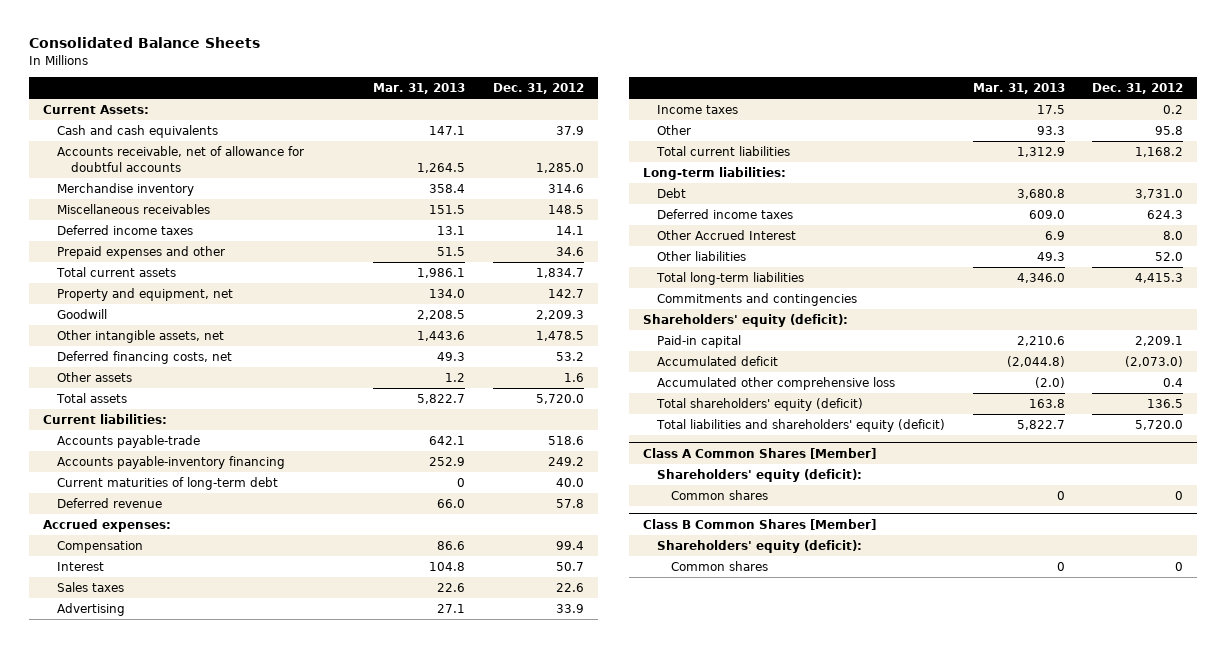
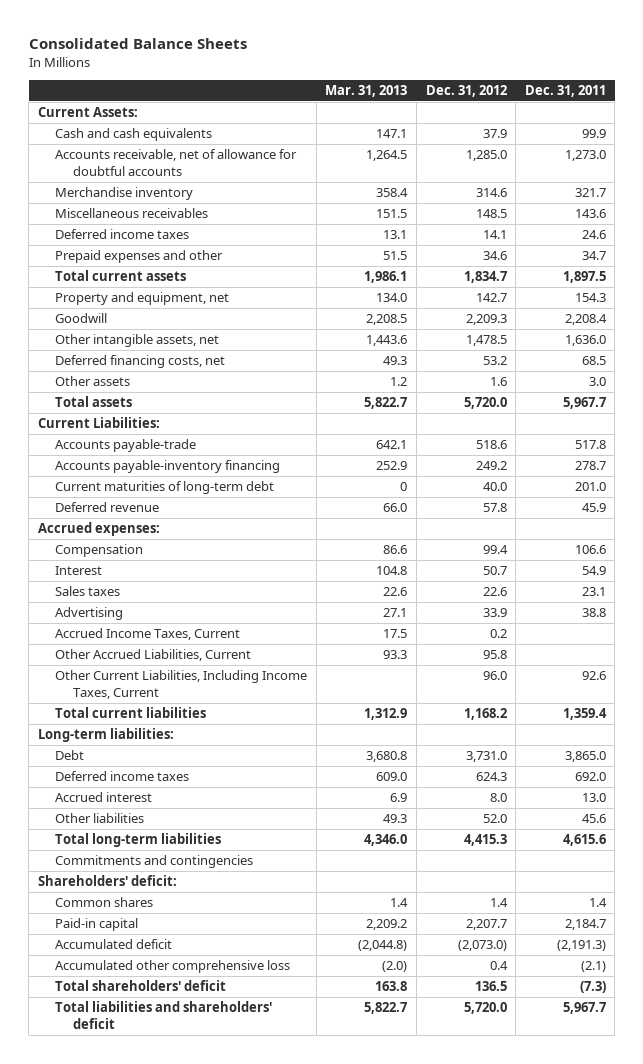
none -> [524,85,606,98] Dec. 31, 2011
[43,414,168,425] Current liabilities: -> [37,417,160,429] Current Liabilities:
[656,105,738,115] Income taxes -> [55,628,241,641] Accrued Income Taxes, Current
[656,125,691,136] Other -> [55,649,252,662] Other Accrued Liabilities, Current
none -> [55,670,308,700] Other Current Liabilities, Including Income Taxes, Current
[656,230,796,241] Other Accrued Interest -> [55,792,153,803] Accrued interest
[642,314,848,328] Shareholders' equity (deficit): -> [37,875,177,887] Shareholders' deficit:
none -> [55,897,154,908] Common shares
[1016,336,1065,347] 2,210.6 -> [366,919,408,931] 2,209.2
[1135,336,1184,347] 2,209.1 -> [465,919,507,931] 2,207.7
[642,447,876,459] Class A Common Shares [Member] -> none
[656,469,862,483] Shareholders' equity (deficit): -> none
[670,490,768,501] Common shares -> none
[642,518,876,530] Class B Common Shares [Member] -> none
[656,540,862,554] Shareholders' equity (deficit): -> none
[670,561,768,572] Common shares -> none
[655,398,863,412] Total shareholders' equity (deficit) -> [55,980,227,992] Total shareholders' deficit
[655,419,945,433] Total liabilities and shareholders' equity (deficit) -> [55,1001,273,1030] Total liabilities and shareholders' deficit

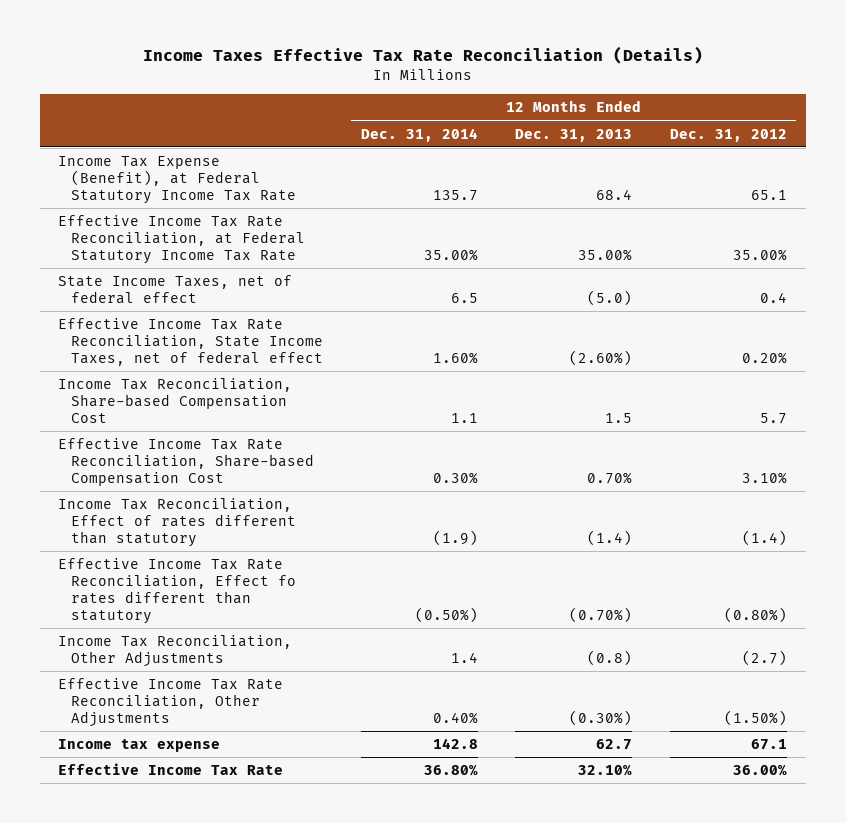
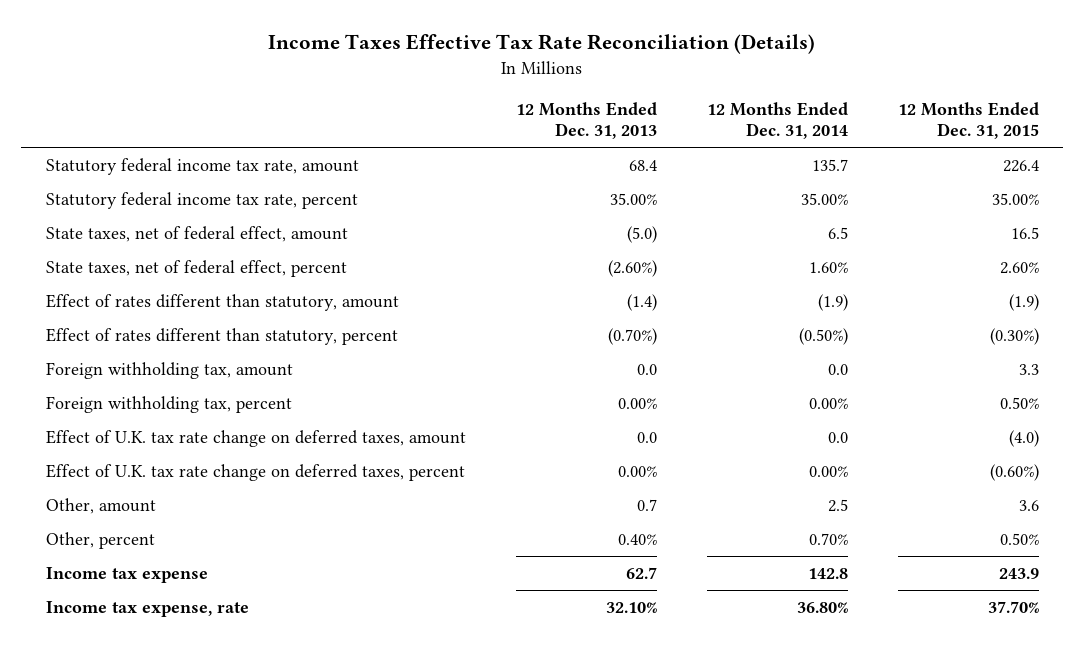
[670,128,788,142] Dec. 31, 2012 -> none
none -> [897,102,1039,140] 12 Months Ended Dec. 31, 2015
[58,378,293,423] Income Tax Reconciliation, Share-based Compensation Cost -> none
[58,438,315,486] Effective Income Tax Rate Reconciliation, Share-based Compensation Cost -> none
[58,635,293,668] Income Tax Reconciliation, Other Adjustments -> none
[58,678,284,727] Effective Income Tax Rate Reconciliation, Other Adjustments -> none
[58,156,297,204] Income Tax Expense (Benefit), at Federal Statutory Income Tax Rate -> [45,157,359,175] Statutory federal income tax rate, amount
[58,215,306,264] Effective Income Tax Rate Reconciliation, at Federal Statutory Income Tax Rate -> [45,191,358,209] Statutory federal income tax rate, percent
[58,275,293,305] State Income Taxes, net of federal effect -> [45,225,348,242] State taxes, net of federal effect, amount
[58,318,324,366] Effective Income Tax Rate Reconciliation, State Income Taxes, net of federal effect -> [45,259,347,277] State taxes, net of federal effect, percent
[58,498,297,547] Income Tax Reconciliation, Effect of rates different than statutory -> [45,293,399,311] Effect of rates different than statutory, amount
[58,558,297,624] Effective Income Tax Rate Reconciliation, Effect fo rates different than statutory -> [45,327,398,345] Effect of rates different than statutory, percent
none -> [45,361,293,379] Foreign withholding tax, amount
none -> [45,395,292,413] Foreign withholding tax, percent
none -> [45,429,466,447] Effect of U.K. tax rate change on deferred taxes, amount
none -> [45,463,465,481] Effect of U.K. tax rate change on deferred taxes, percent
none -> [45,497,156,514] Other, amount
none -> [45,531,155,549] Other, percent
[58,763,284,776] Effective Income Tax Rate -> [45,600,249,617] Income tax expense, rate

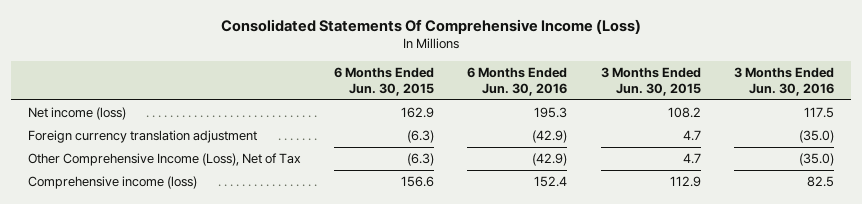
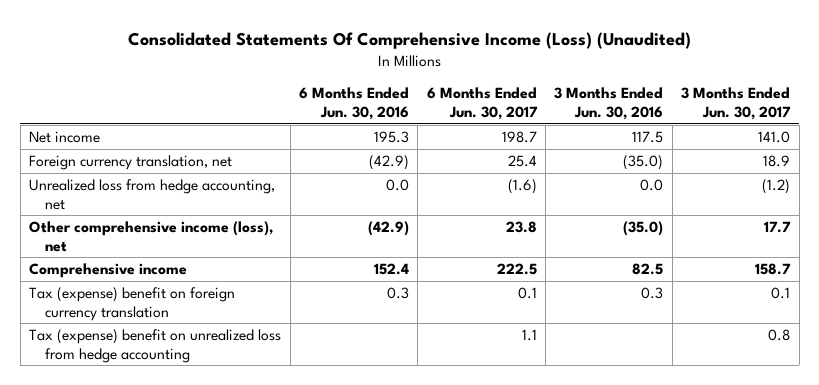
[220,18,641,34] Consolidated Statements Of Comprehensive Income (Loss) -> [127,31,691,49] Consolidated Statements Of Comprehensive Income (Loss) (Unaudited)
[333,67,434,96] 6 Months Ended Jun. 30, 2015 -> none
[600,67,701,96] 3 Months Ended Jun. 30, 2015 -> none
none -> [426,87,538,120] 6 Months Ended Jun. 30, 2017
none -> [681,87,792,120] 3 Months Ended Jun. 30, 2017
[27,106,126,120] Net income (loss) -> [29,131,101,144] Net income
[27,129,257,143] Foreign currency translation adjustment -> [29,155,233,171] Foreign currency translation, net
none -> [29,179,276,210] Unrealized loss from hedge accounting, net
[27,152,301,166] Other Comprehensive Income (Loss), Net of Tax -> [29,221,274,252] Other comprehensive income (loss), net
[27,175,197,189] Comprehensive income (loss) -> [29,263,188,279] Comprehensive income
none -> [29,287,236,321] Tax (expense) benefit on foreign currency translation
none -> [29,329,282,363] Tax (expense) benefit on unrealized loss from hedge accounting

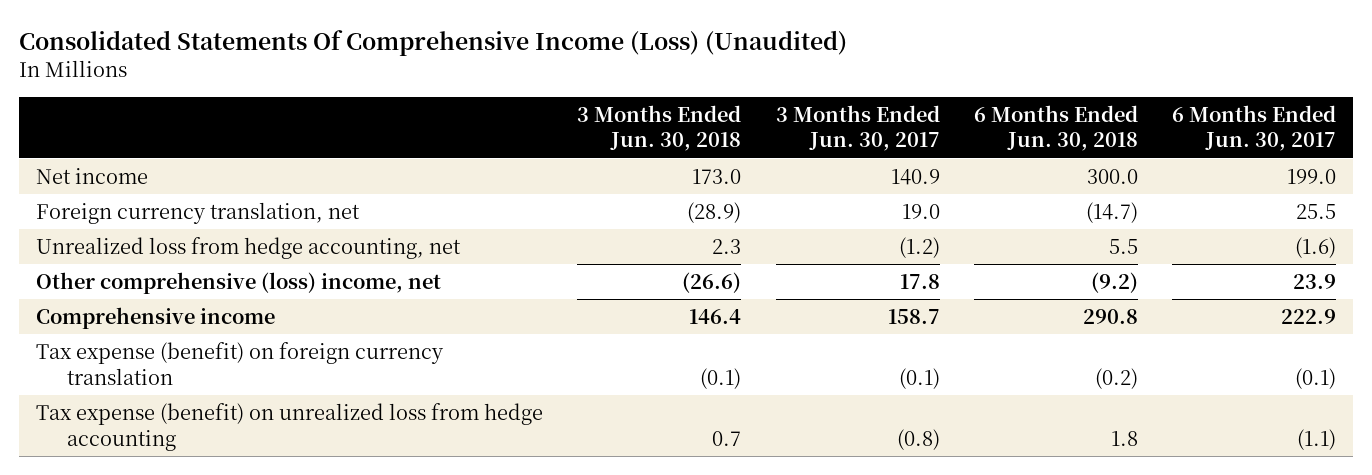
[298,87,409,120] 6 Months Ended Jun. 30, 2016 -> none
[554,87,664,120] 3 Months Ended Jun. 30, 2016 -> none
none -> [577,104,742,152] 3 Months Ended Jun. 30, 2018
none -> [973,104,1138,152] 6 Months Ended Jun. 30, 2018
[501,131,537,144] 198.7 -> [1287,168,1337,184] 199.0
[758,131,791,144] 141.0 -> [890,168,940,185] 140.9
[507,155,537,168] 25.4 -> [1296,203,1337,219] 25.5
[763,155,791,168] 18.9 -> [901,203,940,219] 19.0
[29,221,274,252] Other comprehensive income (loss), net -> [35,271,441,294] Other comprehensive (loss) income, net
[505,221,537,234] 23.8 -> [1293,273,1337,289] 23.9
[764,221,792,234] 17.7 -> [899,273,940,289] 17.8
[496,263,537,276] 222.5 -> [1281,308,1337,324] 222.9
[29,287,236,321] Tax (expense) benefit on foreign currency translation -> [35,341,444,385] Tax expense (benefit) on foreign currency translation
[517,287,537,300] 0.1 -> [1295,367,1337,389] (0.1)
[771,287,791,300] 0.1 -> [898,367,940,389] (0.1)
[29,329,282,363] Tax (expense) benefit on unrealized loss from hedge accounting -> [35,402,543,451] Tax expense (benefit) on unrealized loss from hedge accounting
[521,329,537,342] 1.1 -> [1297,428,1337,450] (1.1)
[768,329,791,342] 0.8 -> [896,428,940,450] (0.8)

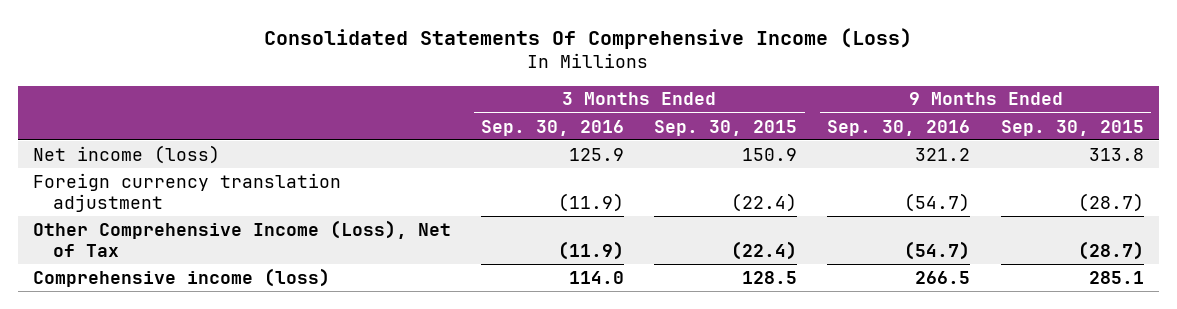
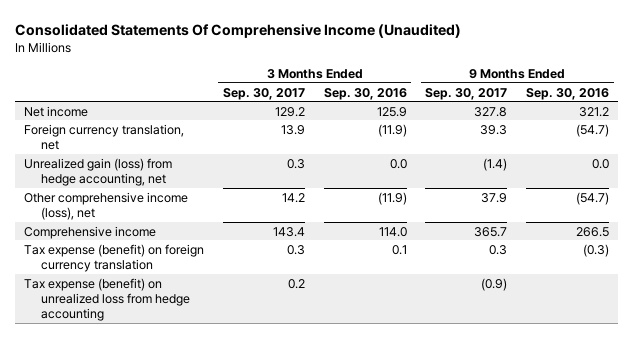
[264,27,913,49] Consolidated Statements Of Comprehensive Income (Loss) -> [14,23,461,38] Consolidated Statements Of Comprehensive Income (Unaudited)
[654,119,798,136] Sep. 30, 2015 -> none
[1000,119,1144,136] Sep. 30, 2015 -> none
none -> [222,87,305,100] Sep. 30, 2017
none -> [425,87,508,100] Sep. 30, 2017
[33,144,221,164] Net income (loss) -> [24,105,89,117] Net income
[33,172,342,212] Foreign currency translation adjustment -> [24,123,185,150] Foreign currency translation, net
none -> [24,157,173,186] Unrealized gain (loss) from hedge accounting, net
[33,219,452,257] Other Comprehensive Income (Loss), Net of Tax -> [24,191,189,220] Other comprehensive income (loss), net
[33,267,331,287] Comprehensive income (loss) -> [24,225,157,239] Comprehensive income
none -> [24,243,205,272] Tax expense (benefit) on foreign currency translation
none -> [24,277,190,322] Tax expense (benefit) on unrealized loss from hedge accounting

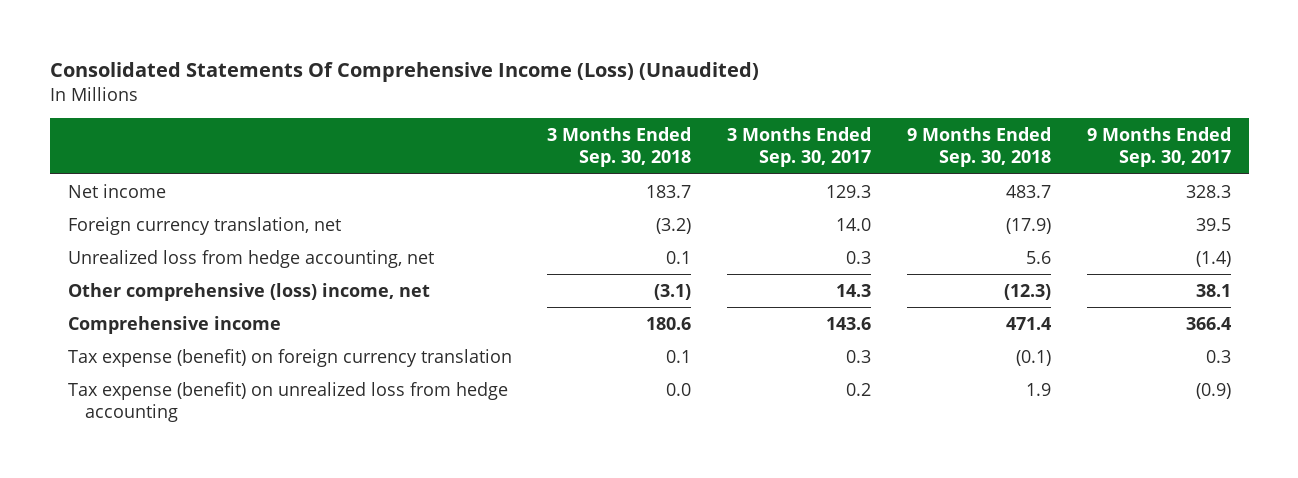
[14,23,461,38] Consolidated Statements Of Comprehensive Income (Unaudited) -> [49,62,759,83] Consolidated Statements Of Comprehensive Income (Loss) (Unaudited)
[323,87,407,100] Sep. 30, 2016 -> none
[525,87,609,100] Sep. 30, 2016 -> none
none -> [547,127,692,168] 3 Months Ended Sep. 30, 2018
none -> [906,127,1051,168] 9 Months Ended Sep. 30, 2018
[274,106,305,117] 129.2 -> [826,184,872,198] 129.3
[474,106,508,117] 327.8 -> [1185,184,1231,198] 328.3
[280,124,305,135] 13.9 -> [836,217,872,231] 14.0
[480,124,508,135] 39.3 -> [1195,217,1231,231] 39.5
[24,157,173,186] Unrealized gain (loss) from hedge accounting, net -> [67,249,434,268] Unrealized loss from hedge accounting, net
[24,191,189,220] Other comprehensive income (loss), net -> [67,282,430,301] Other comprehensive (loss) income, net
[281,192,305,203] 14.2 -> [836,283,872,297] 14.3
[481,192,508,203] 37.9 -> [1195,283,1231,297] 38.1
[272,226,305,237] 143.4 -> [826,316,872,330] 143.6
[474,226,508,237] 365.7 -> [1185,316,1231,330] 366.4

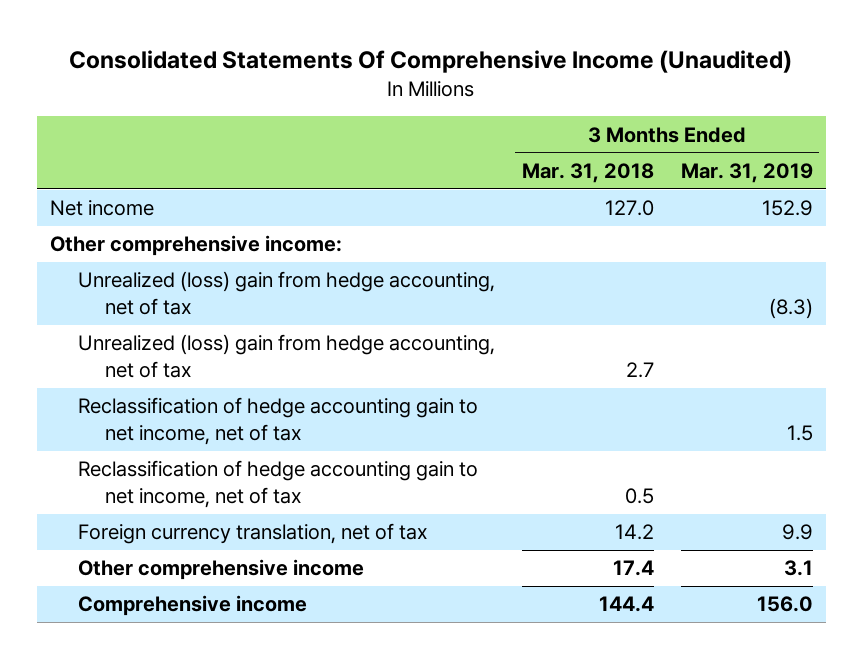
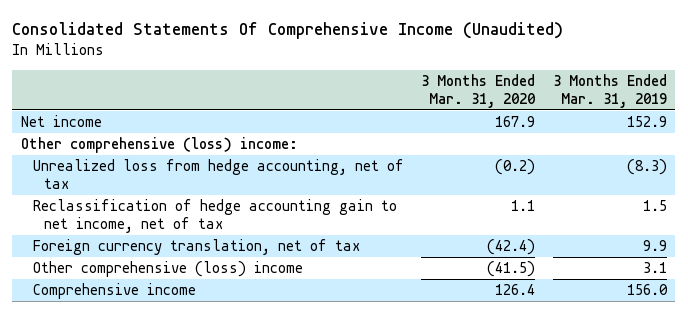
[521,162,654,183] Mar. 31, 2018 -> none
none -> [421,74,536,108] 3 Months Ended Mar. 31, 2020
[77,334,495,378] Unrealized (loss) gain from hedge accounting, net of tax -> none
[50,235,343,257] Other comprehensive income: -> [21,137,299,154] Other comprehensive (loss) income:
[77,271,495,315] Unrealized (loss) gain from hedge accounting, net of tax -> [32,159,404,189] Unrealized loss from hedge accounting, net of tax
[77,460,478,508] Reclassification of hedge accounting gain to net income, net of tax -> none
[77,559,364,581] Other comprehensive income -> [32,261,303,278] Other comprehensive (loss) income

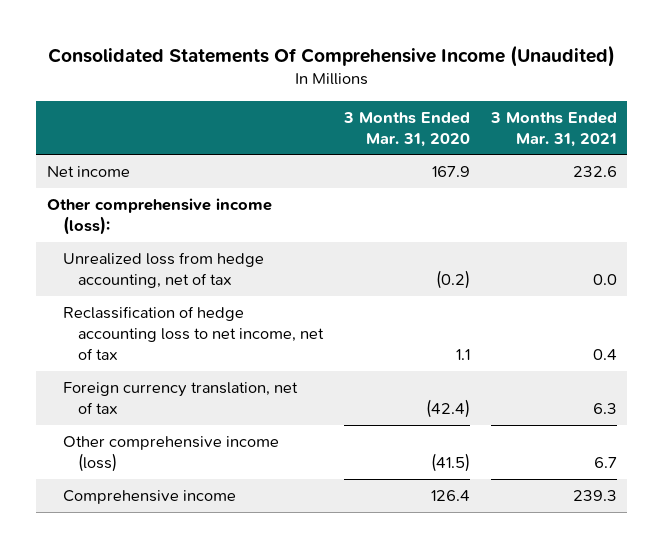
[552,74,667,108] 3 Months Ended Mar. 31, 2019 -> none
none -> [489,111,617,147] 3 Months Ended Mar. 31, 2021
[21,137,299,154] Other comprehensive (loss) income: -> [46,198,272,235] Other comprehensive income (loss):
[32,199,397,233] Reclassification of hedge accounting gain to net income, net of tax -> [62,306,325,360] Reclassification of hedge accounting loss to net income, net of tax
[32,261,303,278] Other comprehensive (loss) income -> [62,436,279,472] Other comprehensive income (loss)

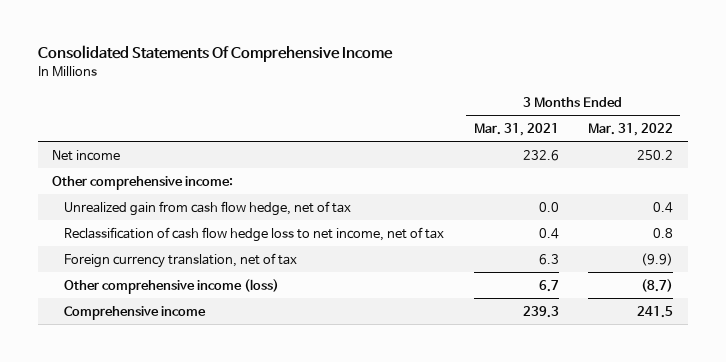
[47,44,615,67] Consolidated Statements Of Comprehensive Income (Unaudited) -> [37,45,393,63] Consolidated Statements Of Comprehensive Income
[343,111,471,147] 3 Months Ended Mar. 31, 2020 -> none
none -> [588,122,674,136] Mar. 31, 2022
[46,198,272,235] Other comprehensive income (loss): -> [52,175,234,190] Other comprehensive income:
[62,252,264,288] Unrealized loss from hedge accounting, net of tax -> [64,200,352,216] Unrealized gain from cash flow hedge, net of tax
[62,306,325,360] Reclassification of hedge accounting loss to net income, net of tax -> [64,226,445,242] Reclassification of cash flow hedge loss to net income, net of tax

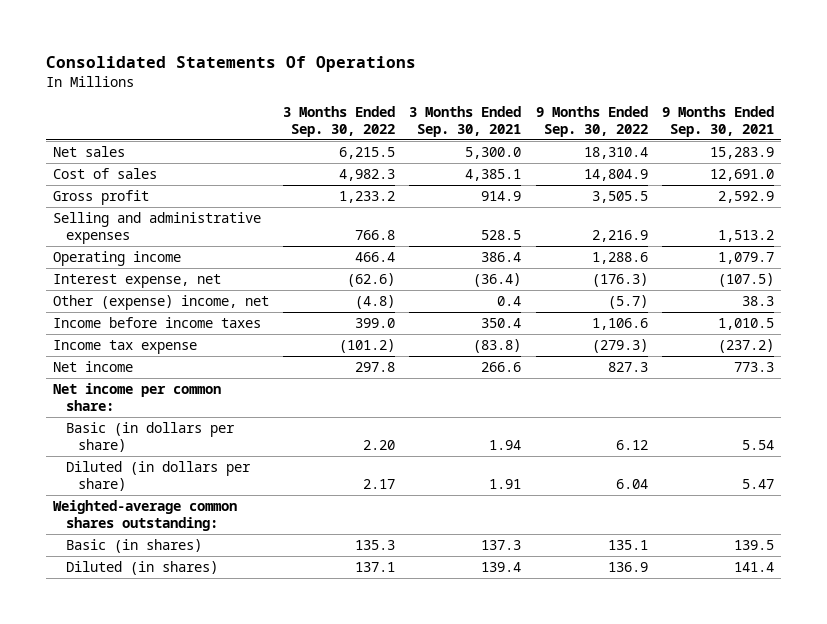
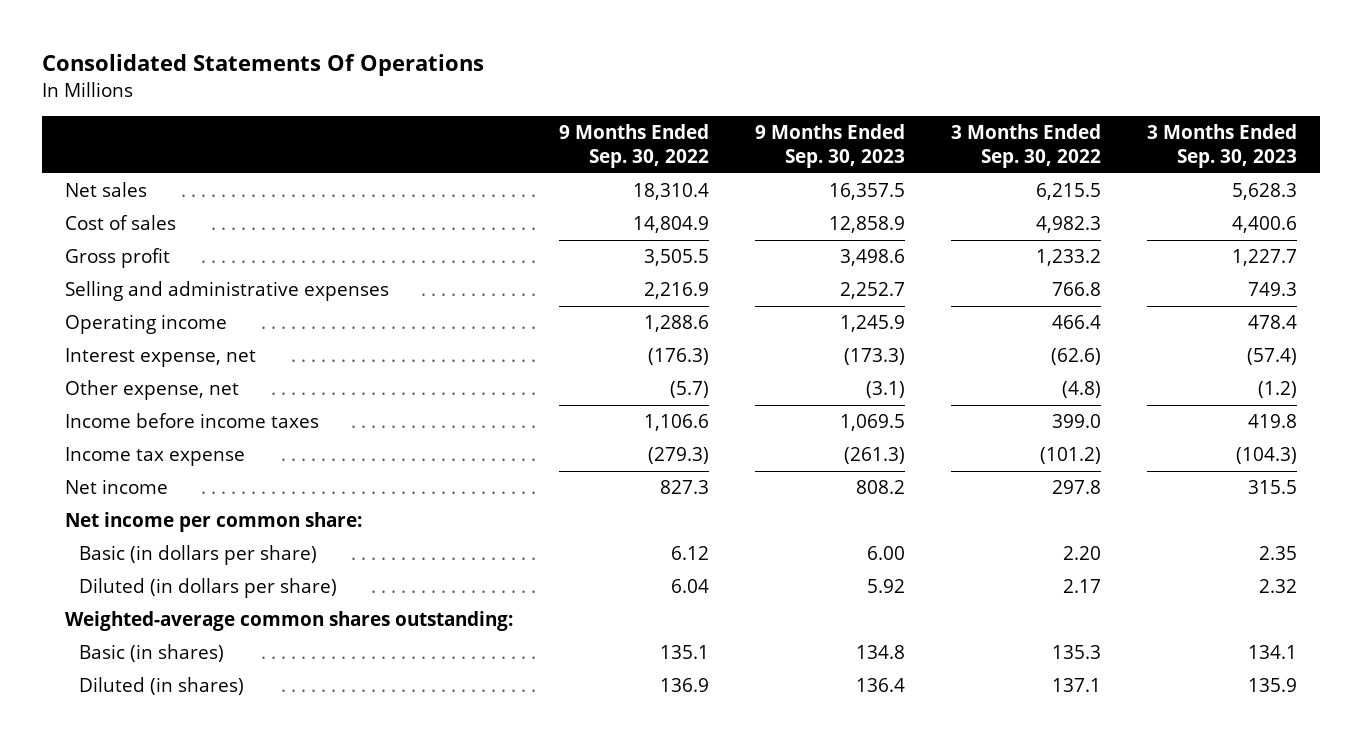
[409,106,522,137] 3 Months Ended Sep. 30, 2021 -> none
[661,106,774,137] 9 Months Ended Sep. 30, 2021 -> none
none -> [755,123,906,168] 9 Months Ended Sep. 30, 2023
none -> [1146,123,1297,168] 3 Months Ended Sep. 30, 2023
[52,295,269,311] Other (expense) income, net -> [65,380,240,401] Other expense, net

